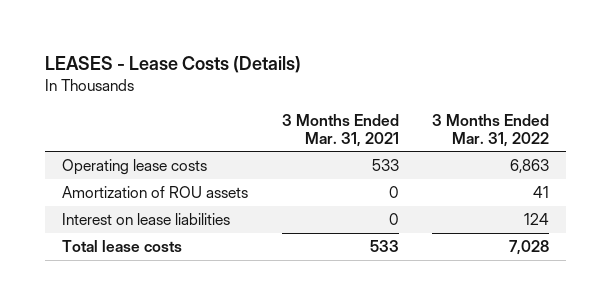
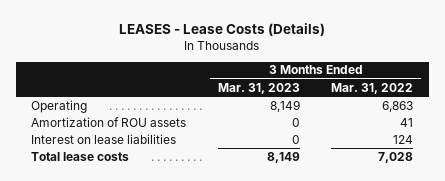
[281,113,399,147] 3 Months Ended Mar. 31, 2021 -> none
none -> [217,82,300,94] Mar. 31, 2023
[62,159,208,176] Operating lease costs -> [31,99,88,113] Operating

